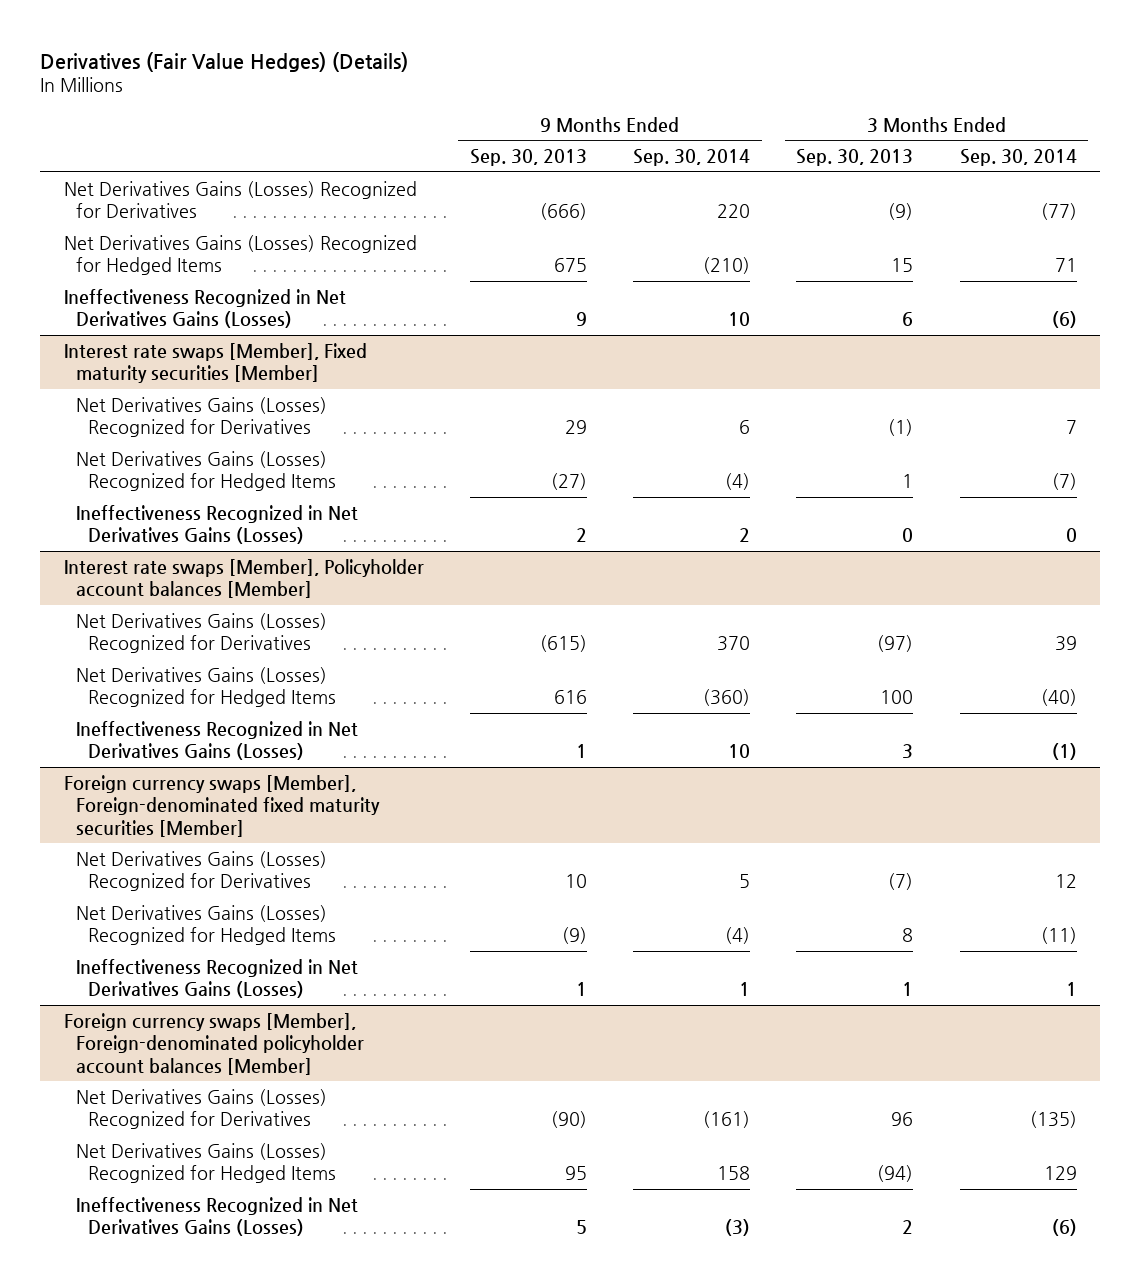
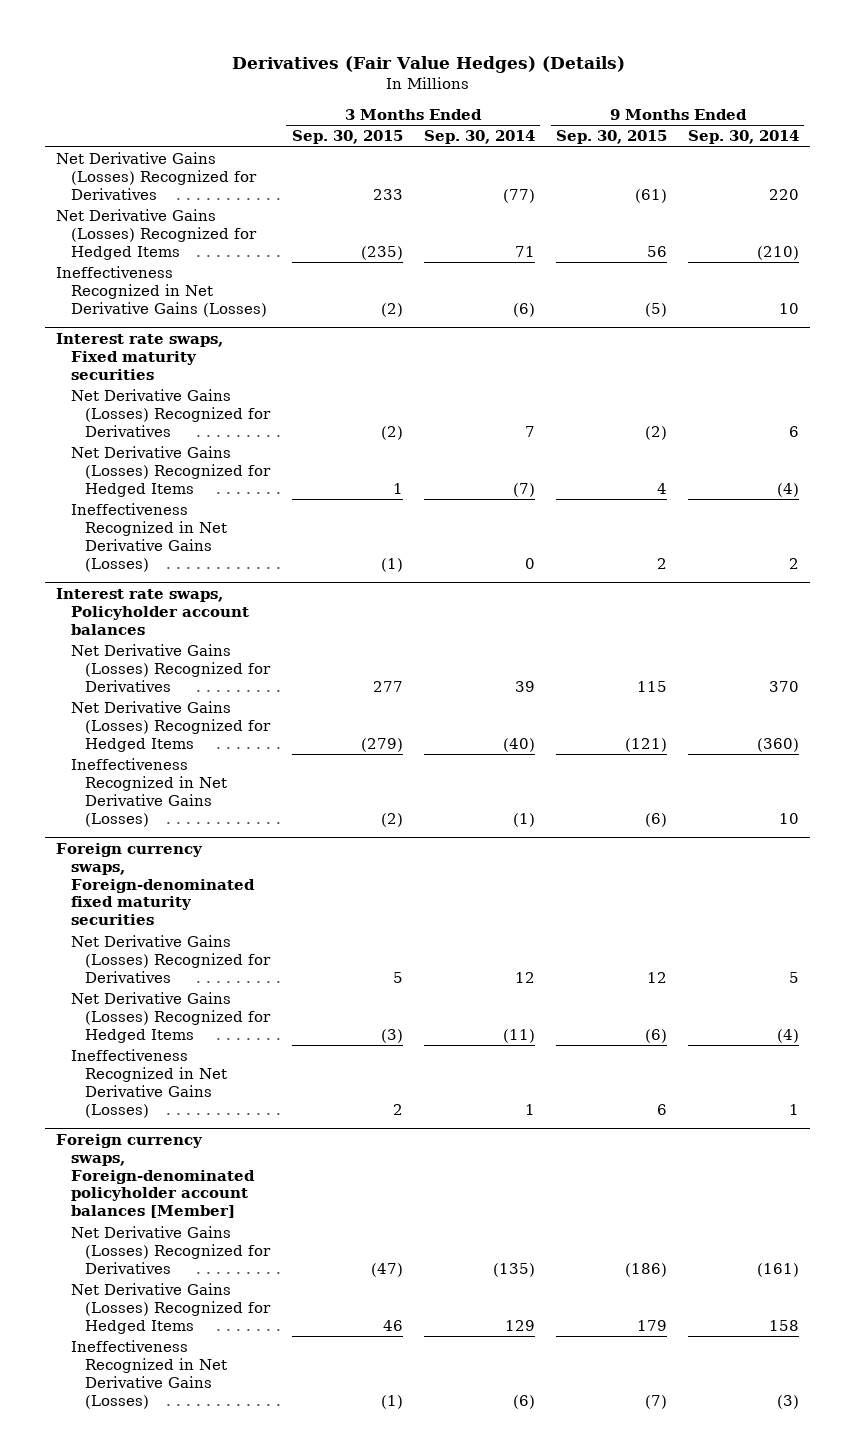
[469,149,587,167] Sep. 30, 2013 -> none
[796,149,914,167] Sep. 30, 2013 -> none
none -> [291,130,403,145] Sep. 30, 2015
none -> [555,130,667,145] Sep. 30, 2015
[63,180,417,219] Net Derivatives Gains (Losses) Recognized for Derivatives -> [55,152,257,200] Net Derivative Gains (Losses) Recognized for Derivatives
[63,234,417,276] Net Derivatives Gains (Losses) Recognized for Hedged Items -> [55,209,257,260] Net Derivative Gains (Losses) Recognized for Hedged Items
[63,288,346,329] Ineffectiveness Recognized in Net Derivatives Gains (Losses) -> [55,266,267,317] Ineffectiveness Recognized in Net Derivative Gains (Losses)
[63,342,367,384] Interest rate swaps [Member], Fixed maturity securities [Member] -> [55,333,223,380] Interest rate swaps, Fixed maturity securities
[75,396,327,438] Net Derivatives Gains (Losses) Recognized for Derivatives -> [70,389,272,437] Net Derivative Gains (Losses) Recognized for Derivatives
[75,450,337,492] Net Derivatives Gains (Losses) Recognized for Hedged Items -> [70,446,272,497] Net Derivative Gains (Losses) Recognized for Hedged Items
[75,504,358,545] Ineffectiveness Recognized in Net Derivatives Gains (Losses) -> [70,503,228,572] Ineffectiveness Recognized in Net Derivative Gains (Losses)
[63,558,424,599] Interest rate swaps [Member], Policyholder account balances [Member] -> [55,588,249,635] Interest rate swaps, Policyholder account balances
[75,612,327,654] Net Derivatives Gains (Losses) Recognized for Derivatives -> [70,644,272,692] Net Derivative Gains (Losses) Recognized for Derivatives
[75,666,337,708] Net Derivatives Gains (Losses) Recognized for Hedged Items -> [70,701,272,752] Net Derivative Gains (Losses) Recognized for Hedged Items
[75,720,358,761] Ineffectiveness Recognized in Net Derivatives Gains (Losses) -> [70,758,228,827] Ineffectiveness Recognized in Net Derivative Gains (Losses)
[63,774,380,837] Foreign currency swaps [Member], Foreign-denominated fixed maturity securities [Member] -> [55,843,255,926] Foreign currency swaps, Foreign-denominated fixed maturity securities
[75,850,327,892] Net Derivatives Gains (Losses) Recognized for Derivatives -> [70,935,272,983] Net Derivative Gains (Losses) Recognized for Derivatives
[75,904,337,946] Net Derivatives Gains (Losses) Recognized for Hedged Items -> [70,992,272,1043] Net Derivative Gains (Losses) Recognized for Hedged Items
[75,958,358,999] Ineffectiveness Recognized in Net Derivatives Gains (Losses) -> [70,1049,228,1118] Ineffectiveness Recognized in Net Derivative Gains (Losses)
[63,1012,364,1075] Foreign currency swaps [Member], Foreign-denominated policyholder account balances [Member] -> [55,1134,255,1219] Foreign currency swaps, Foreign-denominated policyholder account balances [Member]
[75,1088,327,1130] Net Derivatives Gains (Losses) Recognized for Derivatives -> [70,1226,272,1274] Net Derivative Gains (Losses) Recognized for Derivatives
[75,1142,337,1184] Net Derivatives Gains (Losses) Recognized for Hedged Items -> [70,1283,272,1334] Net Derivative Gains (Losses) Recognized for Hedged Items
[75,1196,358,1237] Ineffectiveness Recognized in Net Derivatives Gains (Losses) -> [70,1340,228,1409] Ineffectiveness Recognized in Net Derivative Gains (Losses)

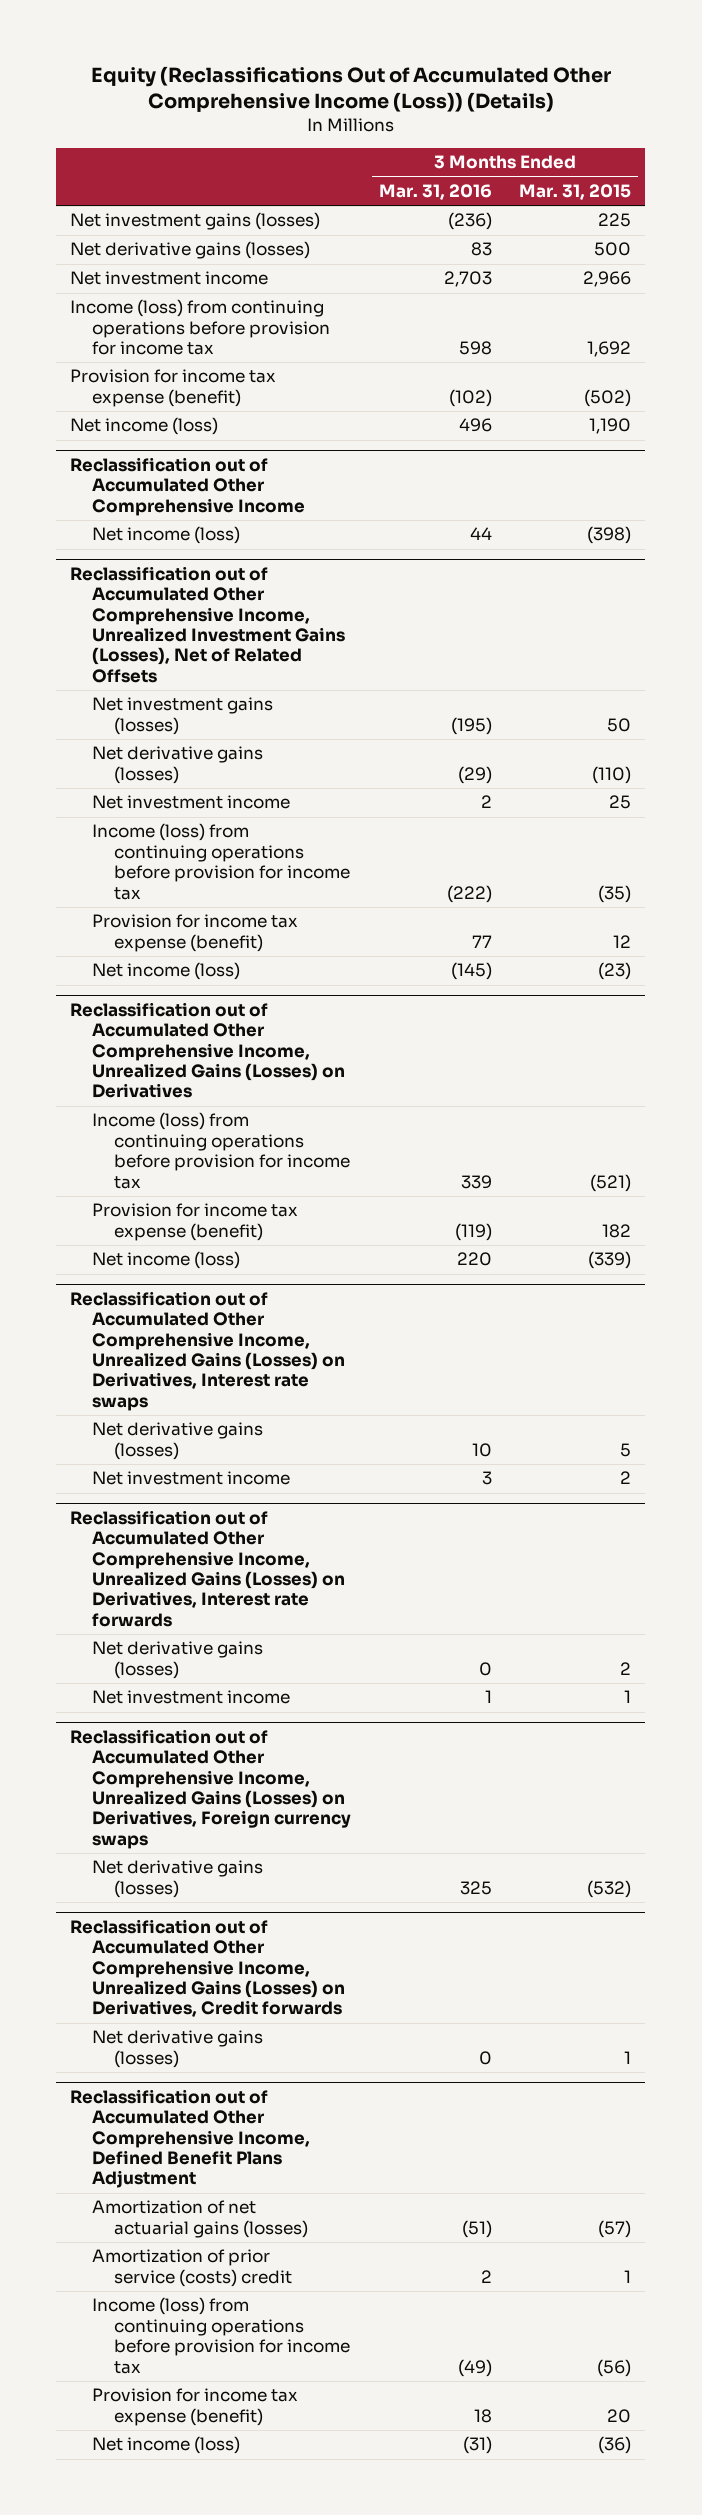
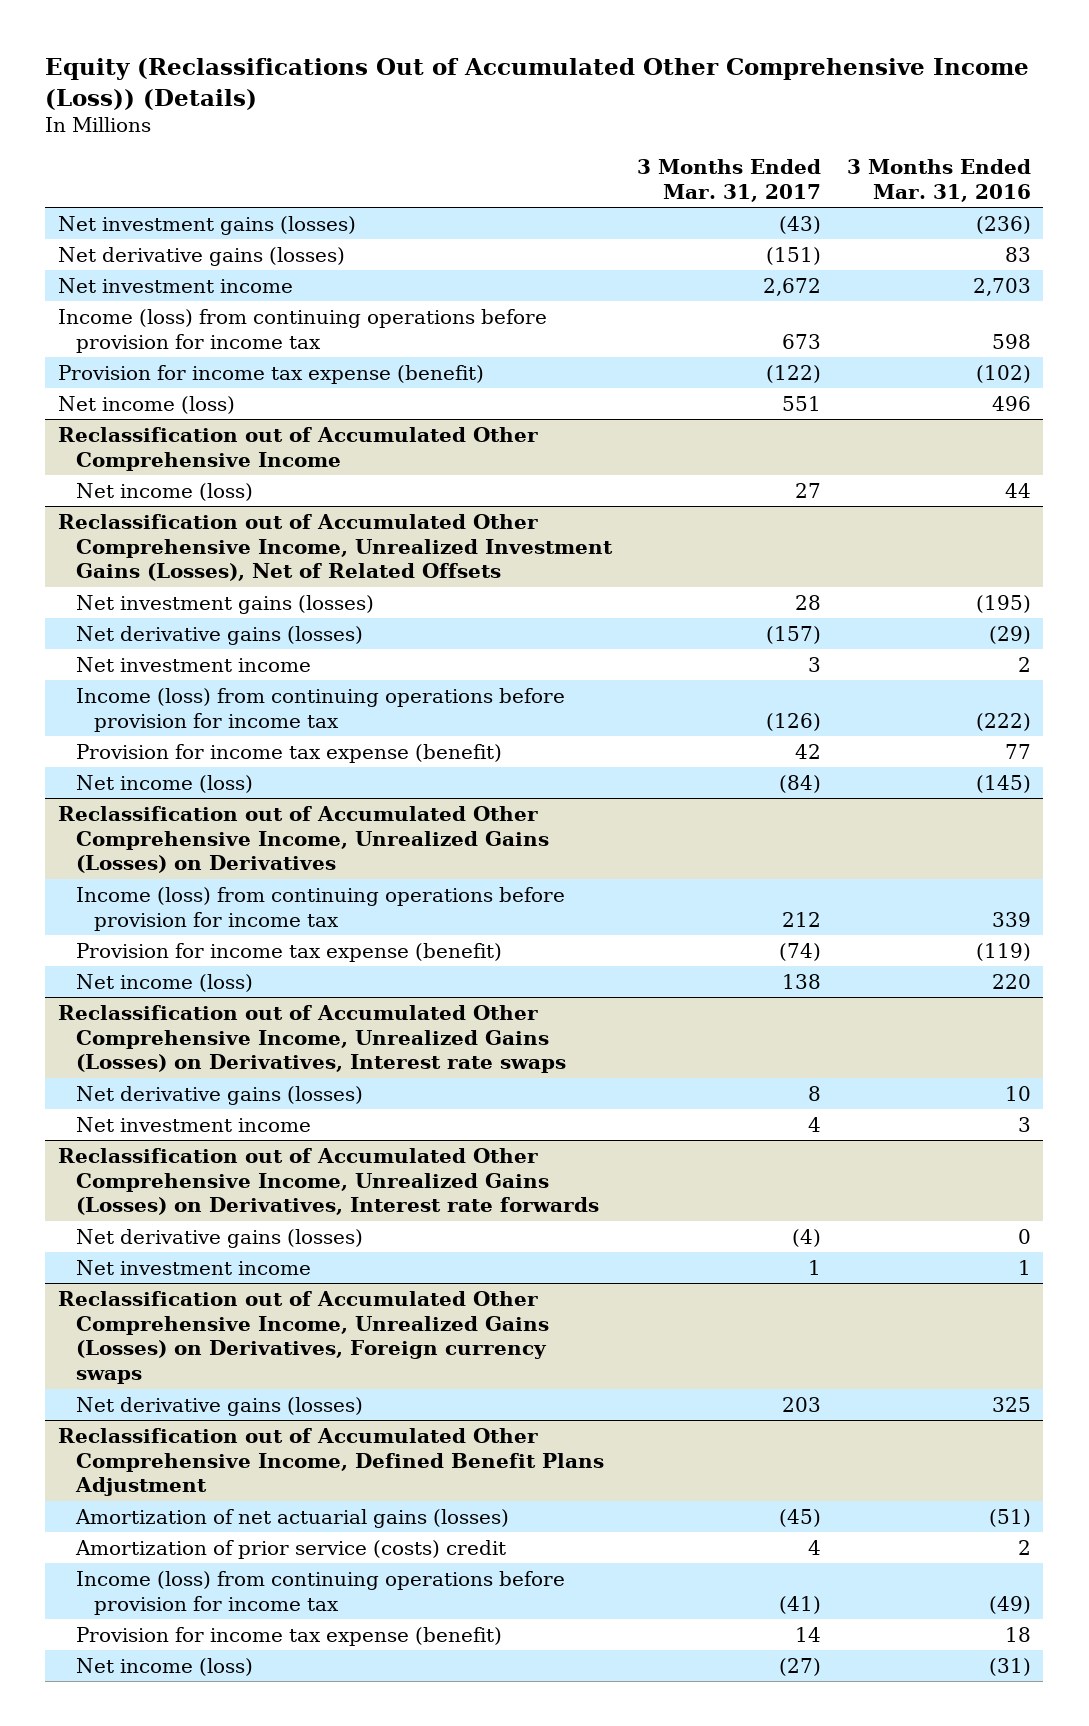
[519,183,632,200] Mar. 31, 2015 -> none
none -> [637,159,822,202] 3 Months Ended Mar. 31, 2017
[70,1918,345,2018] Reclassification out of Accumulated Other Comprehensive Income, Unrealized Gains (Losses) on Derivatives, Credit forwards -> none
[91,2030,263,2068] Net derivative gains (losses) -> none

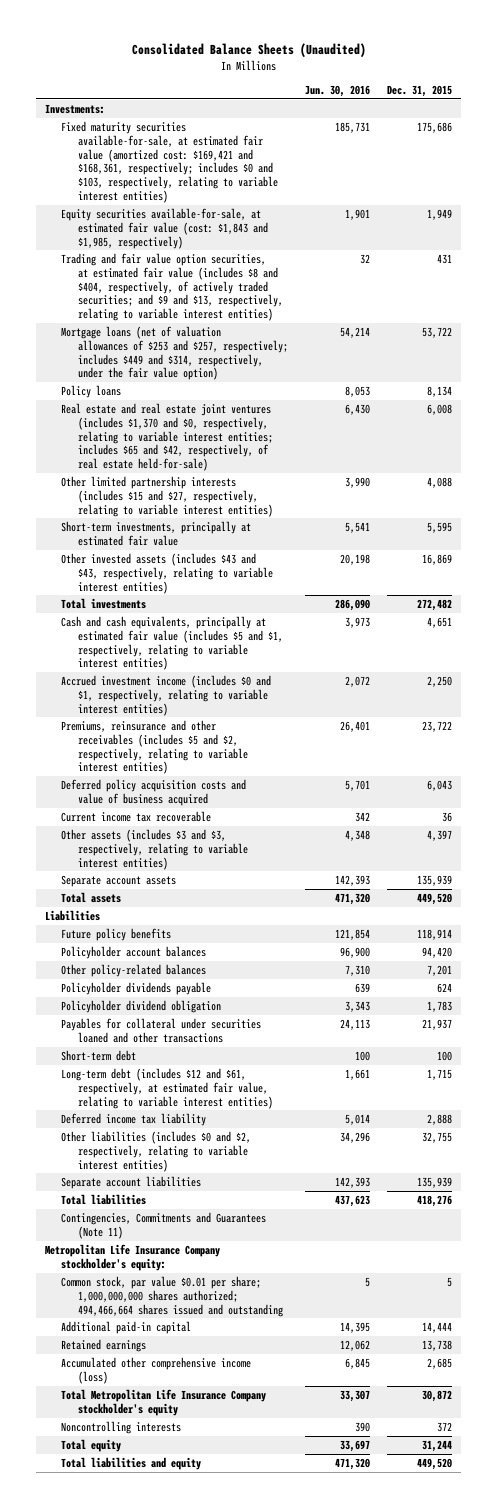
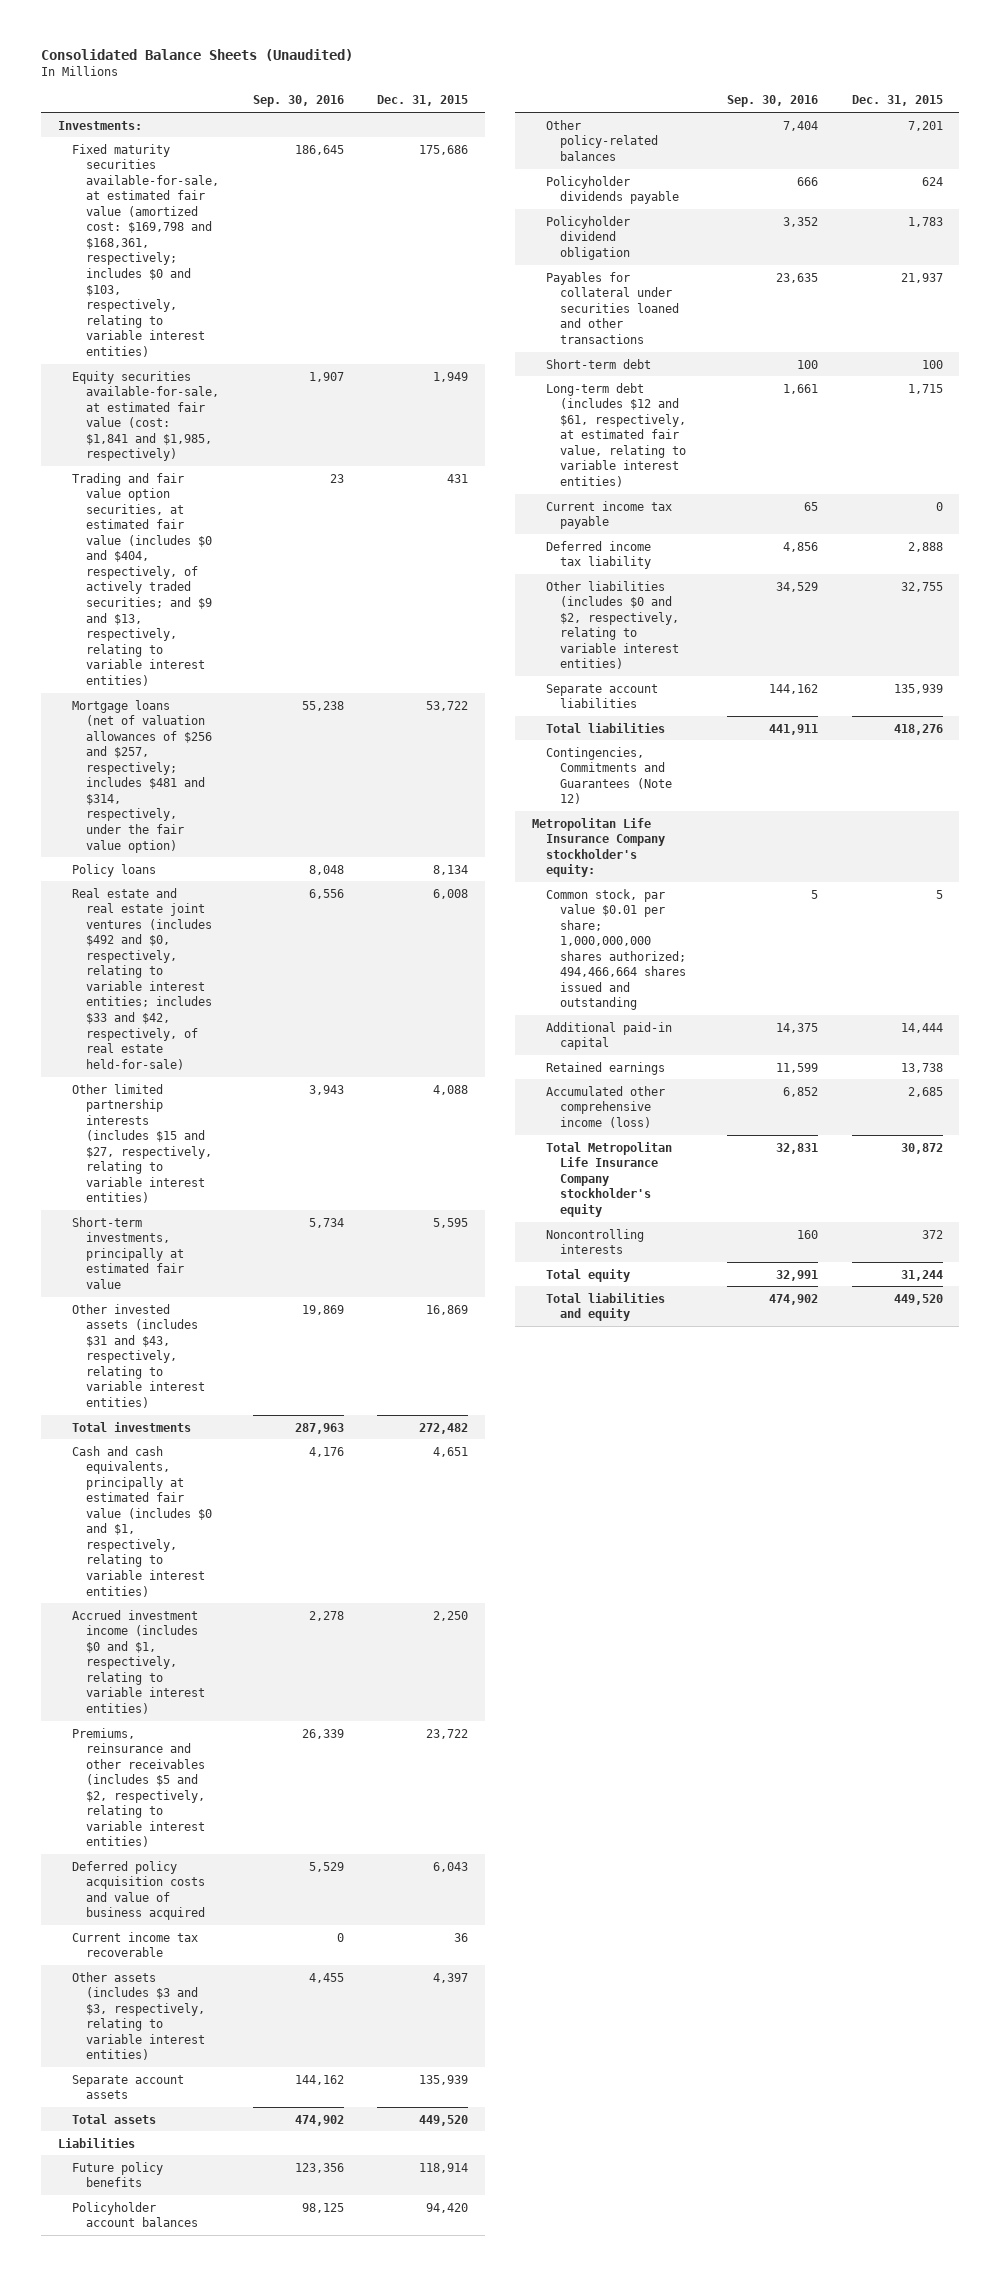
[305,85,371,98] Jun. 30, 2016 -> none
none -> [252,95,344,108] Sep. 30, 2016
[61,120,278,204] Fixed maturity securities available-for-sale, at estimated fair value (amortized cost: $169,421 and $168,361, respectively; includes $0 and $103, respectively, relating to variable interest entities) -> [71,143,219,357] Fixed maturity securities available-for-sale, at estimated fair value (amortized cost: $169,798 and $168,361, respectively; includes $0 and $103, respectively, relating to variable interest entities)
[61,207,268,249] Equity securities available-for-sale, at estimated fair value (cost: $1,843 and $1,985, respectively) -> [71,370,219,462] Equity securities available-for-sale, at estimated fair value (cost: $1,841 and $1,985, respectively)
[61,252,283,322] Trading and fair value option securities, at estimated fair value (includes $8 and $404, respectively, of actively traded securities; and $9 and $13, respectively, relating to variable interest entities) -> [71,472,212,686] Trading and fair value option securities, at estimated fair value (includes $0 and $404, respectively, of actively traded securities; and $9 and $13, respectively, relating to variable interest entities)
[61,325,288,381] Mortgage loans (net of valuation allowances of $253 and $257, respectively; includes $449 and $314, respectively, under the fair value option) -> [71,699,212,853] Mortgage loans (net of valuation allowances of $256 and $257, respectively; includes $481 and $314, respectively, under the fair value option)
[61,402,273,472] Real estate and real estate joint ventures (includes $1,370 and $0, respectively, relating to variable interest entities; includes $65 and $42, respectively, of real estate held-for-sale) -> [71,887,212,1070] Real estate and real estate joint ventures (includes $492 and $0, respectively, relating to variable interest entities; includes $33 and $42, respectively, of real estate held-for-sale)
[61,552,273,594] Other invested assets (includes $43 and $43, respectively, relating to variable interest entities) -> [71,1303,205,1408] Other invested assets (includes $31 and $43, respectively, relating to variable interest entities)
[61,615,283,671] Cash and cash equivalents, principally at estimated fair value (includes $5 and $1, respectively, relating to variable interest entities) -> [71,1445,212,1597] Cash and cash equivalents, principally at estimated fair value (includes $0 and $1, respectively, relating to variable interest entities)
none -> [546,500,673,530] Current income tax payable
[61,1211,267,1239] Contingencies, Commitments and Guarantees (Note 11) -> [546,746,673,805] Contingencies, Commitments and Guarantees (Note 12)

